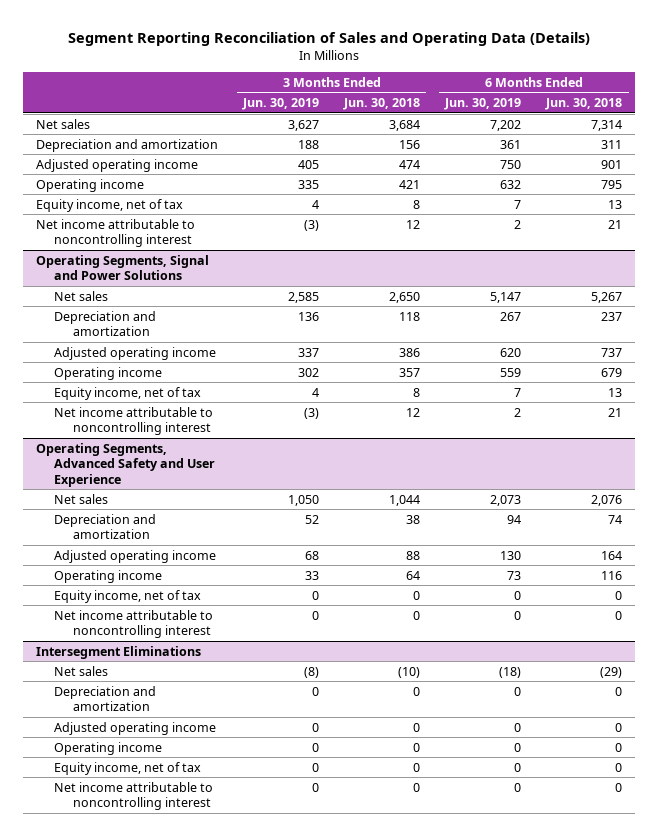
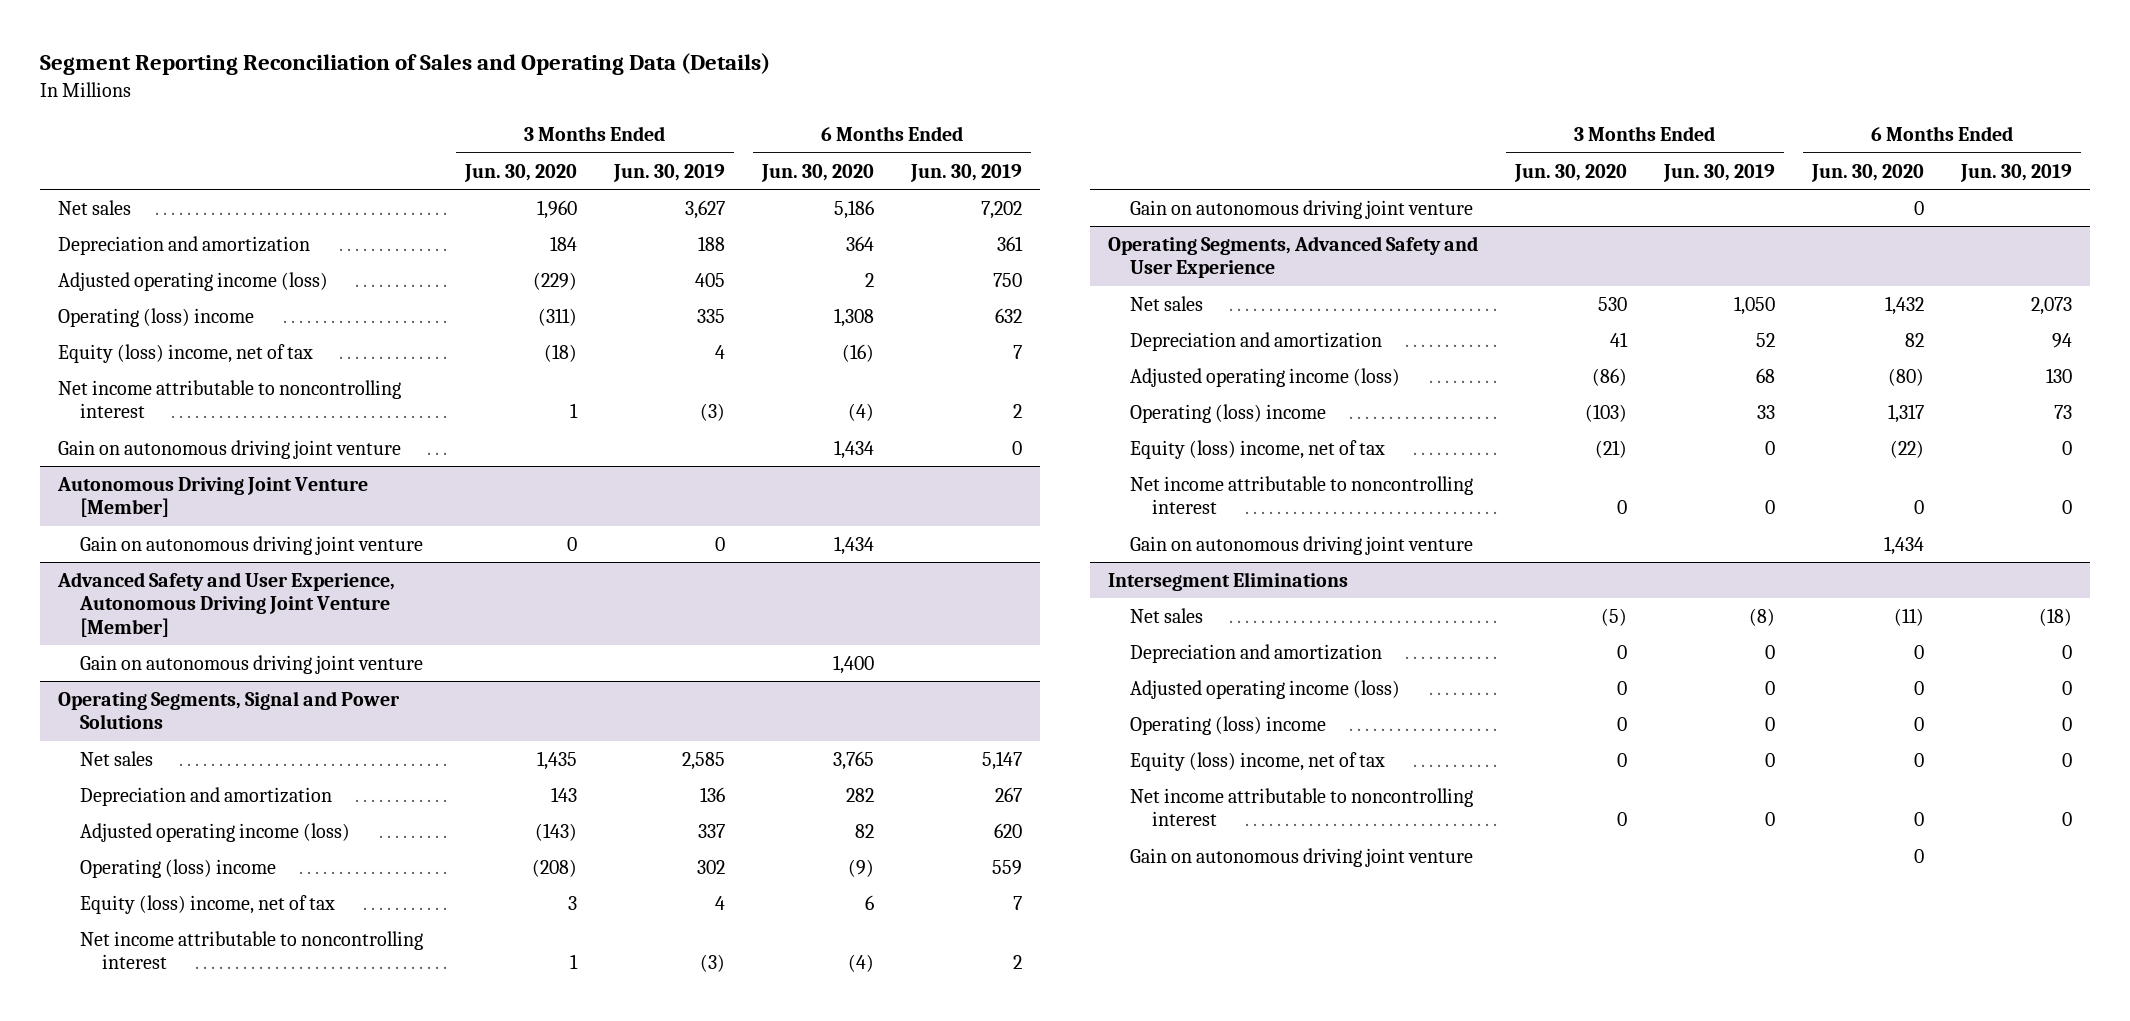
[343,98,421,111] Jun. 30, 2018 -> none
[545,98,623,111] Jun. 30, 2018 -> none
none -> [464,163,578,182] Jun. 30, 2020
none -> [761,163,875,182] Jun. 30, 2020
[35,158,198,172] Adjusted operating income -> [58,271,329,291] Adjusted operating income (loss)
[35,178,144,192] Operating income -> [58,307,255,327] Operating (loss) income
[35,198,183,212] Equity income, net of tax -> [58,343,314,363] Equity (loss) income, net of tax
none -> [58,439,402,459] Gain on autonomous driving joint venture
none -> [57,476,369,518] Autonomous Driving Joint Venture [Member]
none -> [79,535,423,555] Gain on autonomous driving joint venture
none -> [57,571,396,637] Advanced Safety and User Experience, Autonomous Driving Joint Venture [Member]
none -> [79,654,423,674] Gain on autonomous driving joint venture
[54,346,217,360] Adjusted operating income -> [79,822,350,842] Adjusted operating income (loss)
[54,366,163,380] Operating income -> [79,858,276,878] Operating (loss) income
[54,386,202,400] Equity income, net of tax -> [79,894,335,914] Equity (loss) income, net of tax
none -> [1129,199,1473,219] Gain on autonomous driving joint venture
[54,549,217,563] Adjusted operating income -> [1129,367,1400,387] Adjusted operating income (loss)
[54,569,163,583] Operating income -> [1129,403,1326,423] Operating (loss) income
[54,589,202,603] Equity income, net of tax -> [1129,439,1385,459] Equity (loss) income, net of tax
none -> [1129,535,1473,555] Gain on autonomous driving joint venture
[54,721,217,735] Adjusted operating income -> [1129,679,1400,699] Adjusted operating income (loss)
[54,741,163,755] Operating income -> [1129,715,1326,735] Operating (loss) income
[54,761,202,775] Equity income, net of tax -> [1129,751,1385,771] Equity (loss) income, net of tax
none -> [1129,847,1473,867] Gain on autonomous driving joint venture

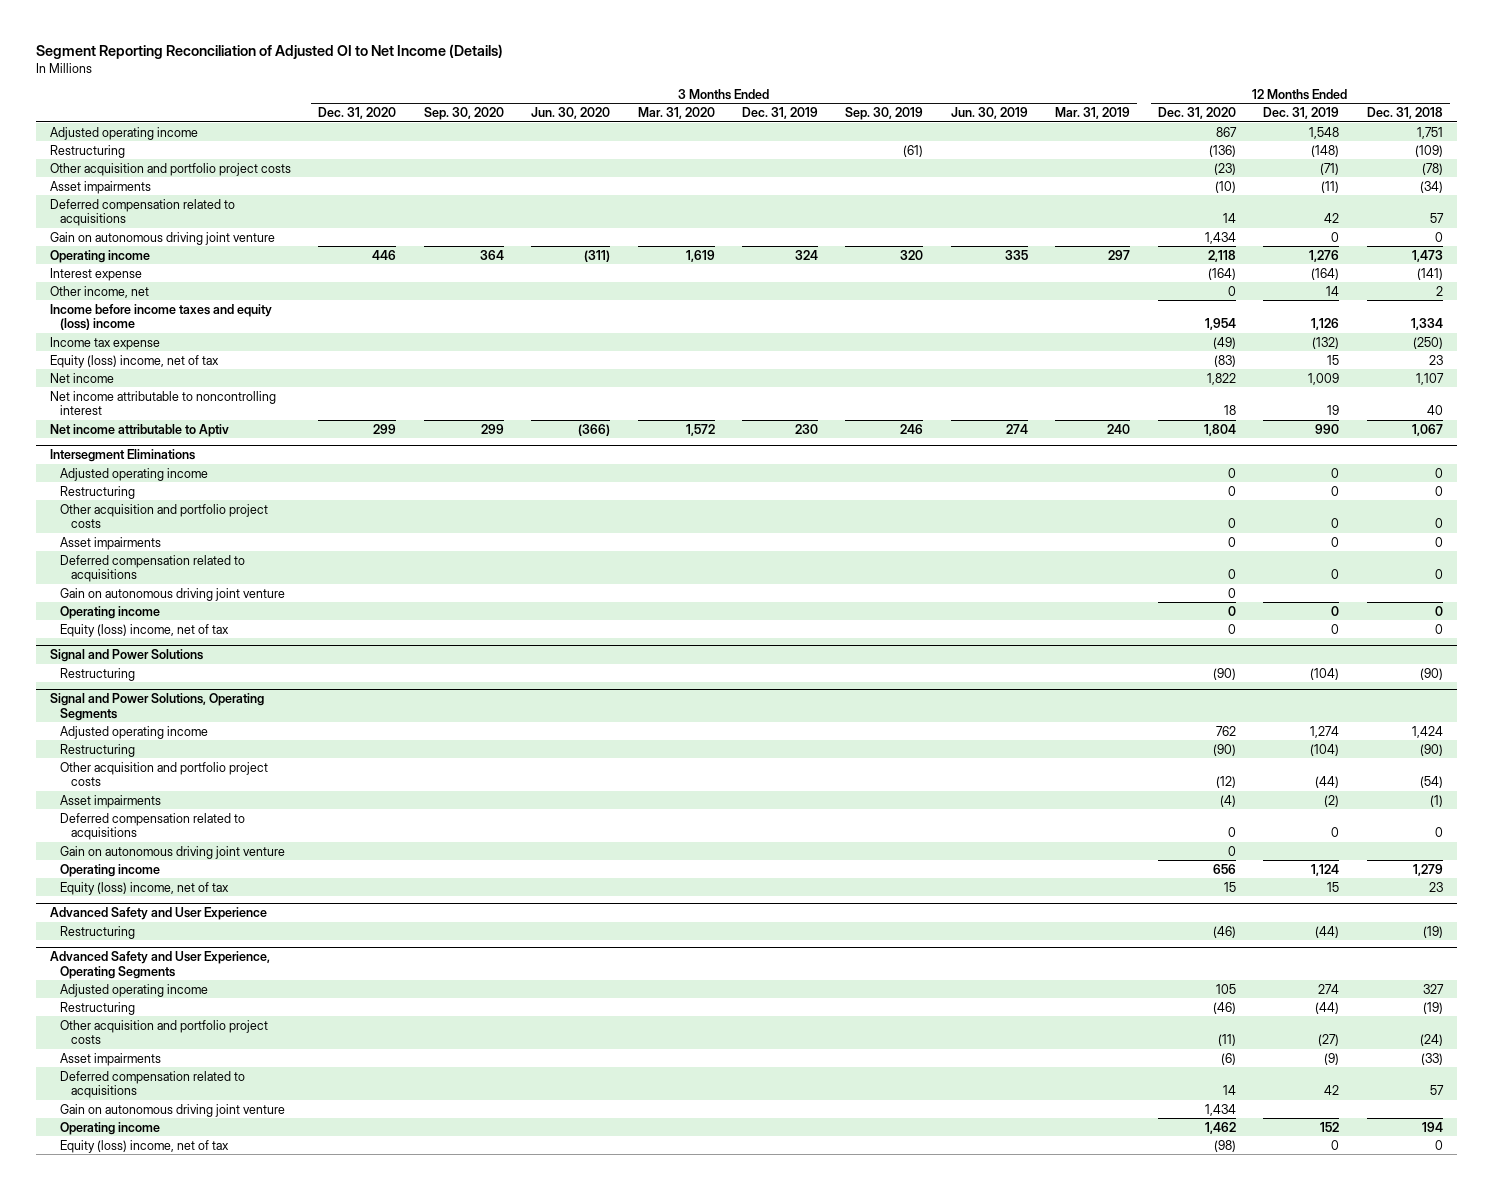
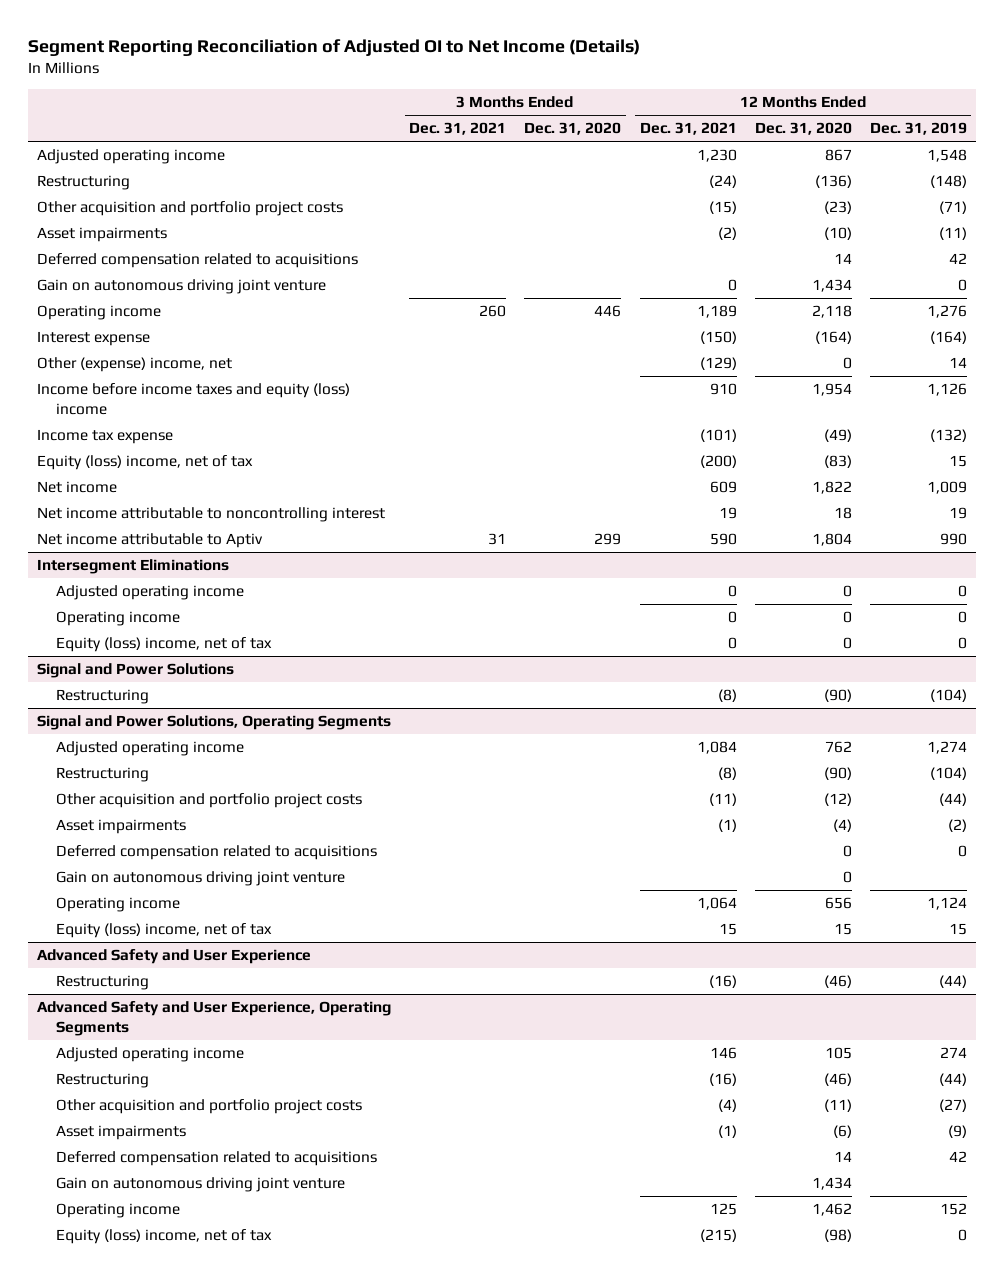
[423,107,504,121] Sep. 30, 2020 -> none
[531,107,611,120] Jun. 30, 2020 -> none
[637,107,715,120] Mar. 31, 2020 -> none
[742,107,819,120] Dec. 31, 2019 -> none
[845,107,924,121] Sep. 30, 2019 -> none
[950,107,1028,120] Jun. 30, 2019 -> none
[1055,107,1131,120] Mar. 31, 2019 -> none
[1366,107,1443,120] Dec. 31, 2018 -> none
none -> [409,122,507,136] Dec. 31, 2021
none -> [639,122,737,136] Dec. 31, 2021
[49,285,149,298] Other income, net -> [37,357,233,373] Other (expense) income, net
[60,485,136,499] Restructuring -> none
[60,503,269,529] Other acquisition and portfolio project costs -> none
[60,536,162,550] Asset impairments -> none
[60,554,246,583] Deferred compensation related to acquisitions -> none
[60,587,286,601] Gain on autonomous driving joint venture -> none

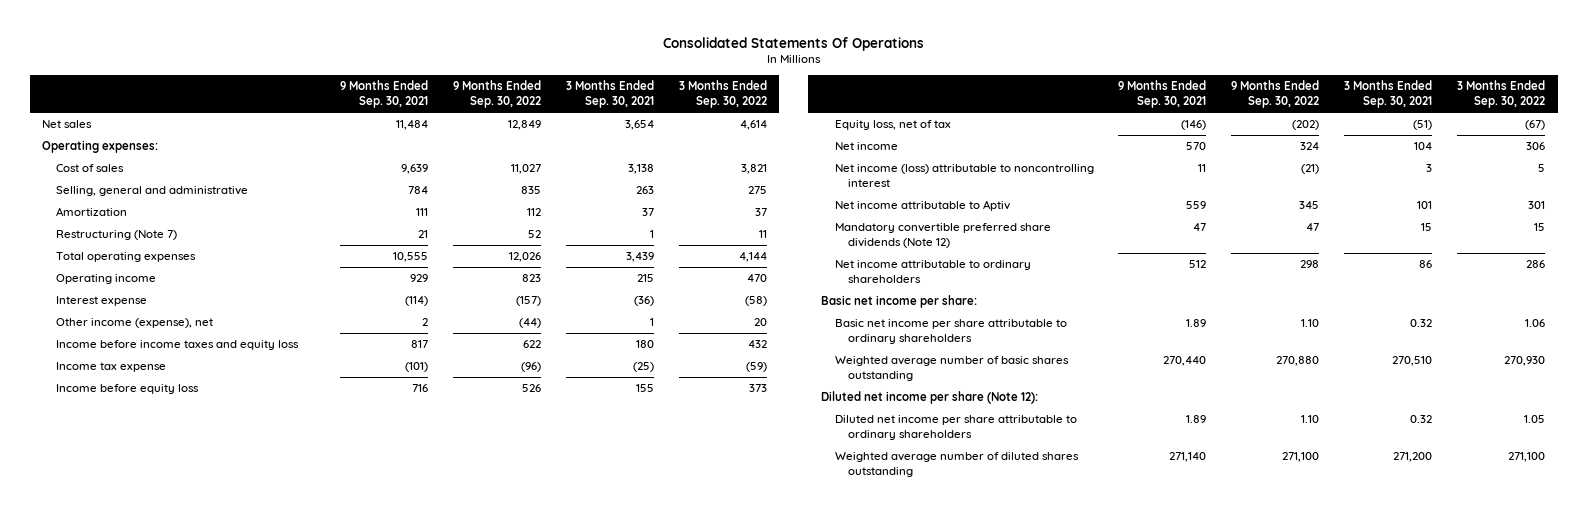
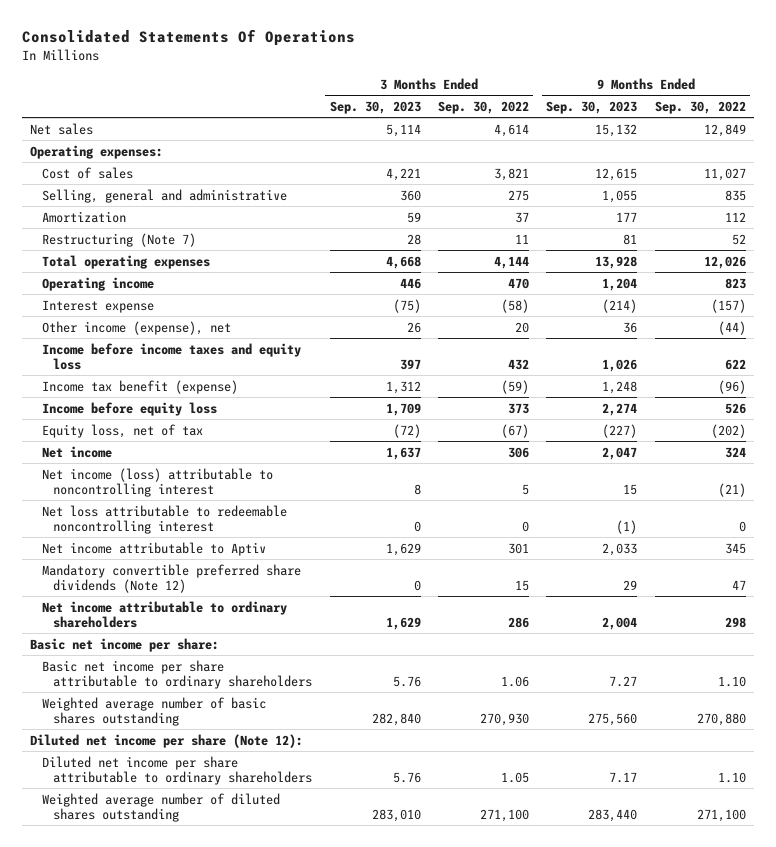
[339,80,428,109] 9 Months Ended Sep. 30, 2021 -> none
[565,80,654,109] 3 Months Ended Sep. 30, 2021 -> none
none -> [329,100,421,114] Sep. 30, 2023
none -> [546,100,638,114] Sep. 30, 2023
[55,362,166,373] Income tax expense -> [41,379,238,394] Income tax benefit (expense)
none -> [41,504,287,534] Net loss attributable to redeemable noncontrolling interest

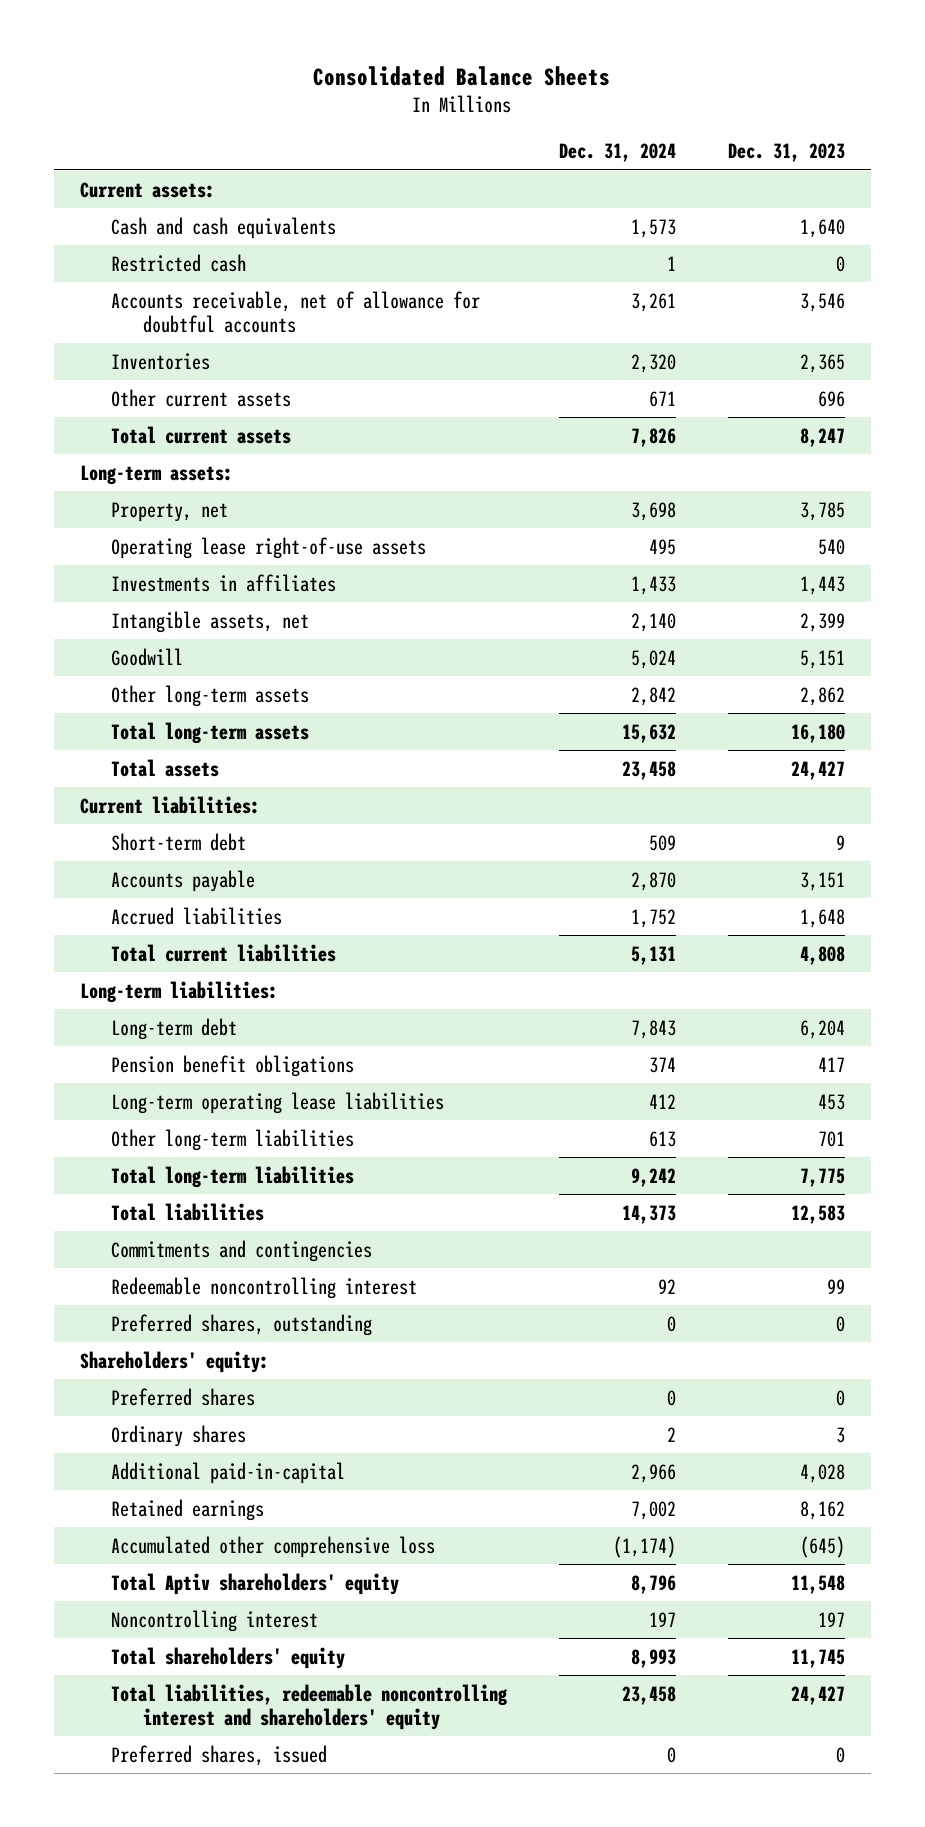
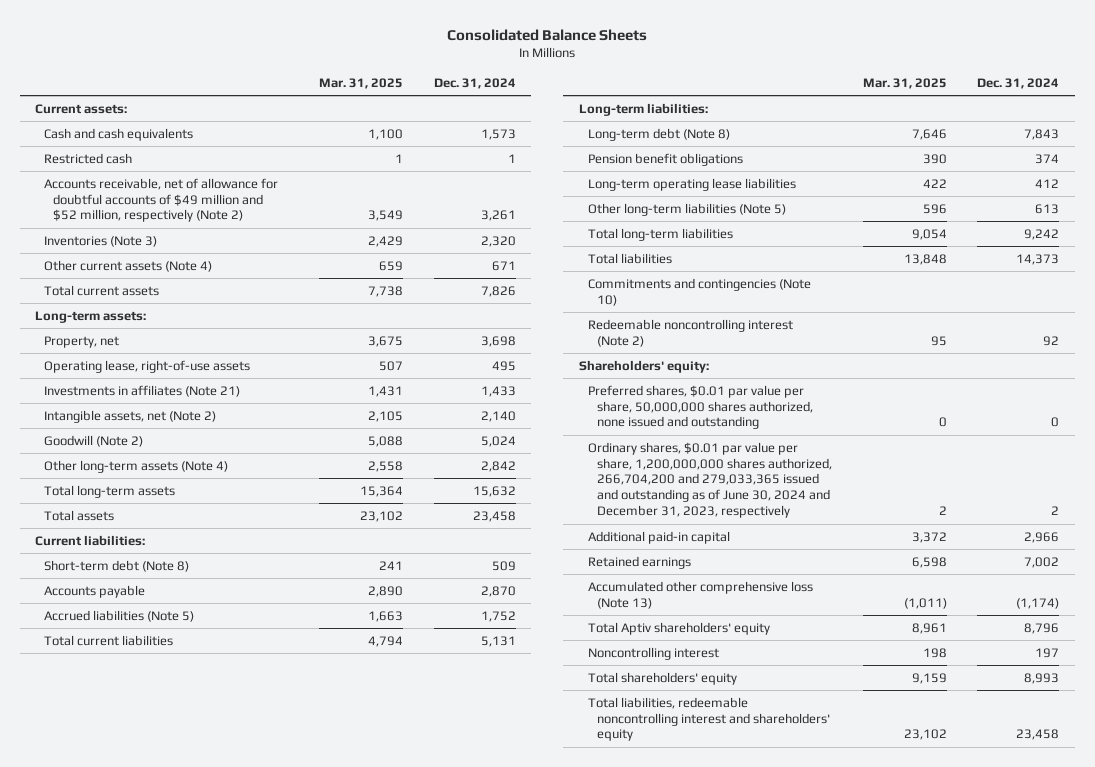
[728,143,846,163] Dec. 31, 2023 -> none
none -> [319,77,404,89] Mar. 31, 2025
[111,290,481,333] Accounts receivable, net of allowance for doubtful accounts -> [44,177,279,223] Accounts receivable, net of allowance for doubtful accounts of $49 million and $52 million, respectively (Note 2)
[111,352,211,370] Inventories -> [44,235,158,247] Inventories (Note 3)
[111,388,292,407] Other current assets -> [44,259,213,272] Other current assets (Note 4)
[111,536,427,559] Operating lease right-of-use assets -> [44,359,251,373] Operating lease, right-of-use assets
[111,573,337,592] Investments in affiliates -> [44,384,241,397] Investments in affiliates (Note 21)
[111,610,310,633] Intangible assets, net -> [44,409,217,423] Intangible assets, net (Note 2)
[111,647,184,666] Goodwill -> [44,434,144,447] Goodwill (Note 2)
[111,684,310,707] Other long-term assets -> [44,459,229,473] Other long-term assets (Note 4)
[111,832,247,851] Short-term debt -> [44,559,190,572] Short-term debt (Note 8)
[111,906,283,925] Accrued liabilities -> [44,609,195,622] Accrued liabilities (Note 5)
[111,1017,238,1040] Long-term debt -> [587,127,730,141] Long-term debt (Note 8)
[111,1128,355,1151] Other long-term liabilities -> [587,202,786,216] Other long-term liabilities (Note 5)
[111,1313,373,1336] Preferred shares, outstanding -> none
[111,1239,373,1262] Commitments and contingencies -> [587,277,811,306] Commitments and contingencies (Note 10)
[111,1276,418,1299] Redeemable noncontrolling interest -> [587,318,793,347] Redeemable noncontrolling interest (Note 2)
[111,1387,256,1406] Preferred shares -> [587,384,814,430] Preferred shares, $0.01 par value per share, 50,000,000 shares authorized, none issued and outstanding
[111,1424,247,1447] Ordinary shares -> [587,441,833,519] Ordinary shares, $0.01 par value per share, 1,200,000,000 shares authorized, 266,704,200 and 279,033,365 issued and outstanding as of June 30, 2024 and December 31, 2023, respectively
[111,1461,346,1484] Additional paid-in-capital -> [587,530,730,544] Additional paid-in capital
[111,1535,436,1558] Accumulated other comprehensive loss -> [587,580,813,609] Accumulated other comprehensive loss (Note 13)
[111,1744,328,1766] Preferred shares, issued -> none

